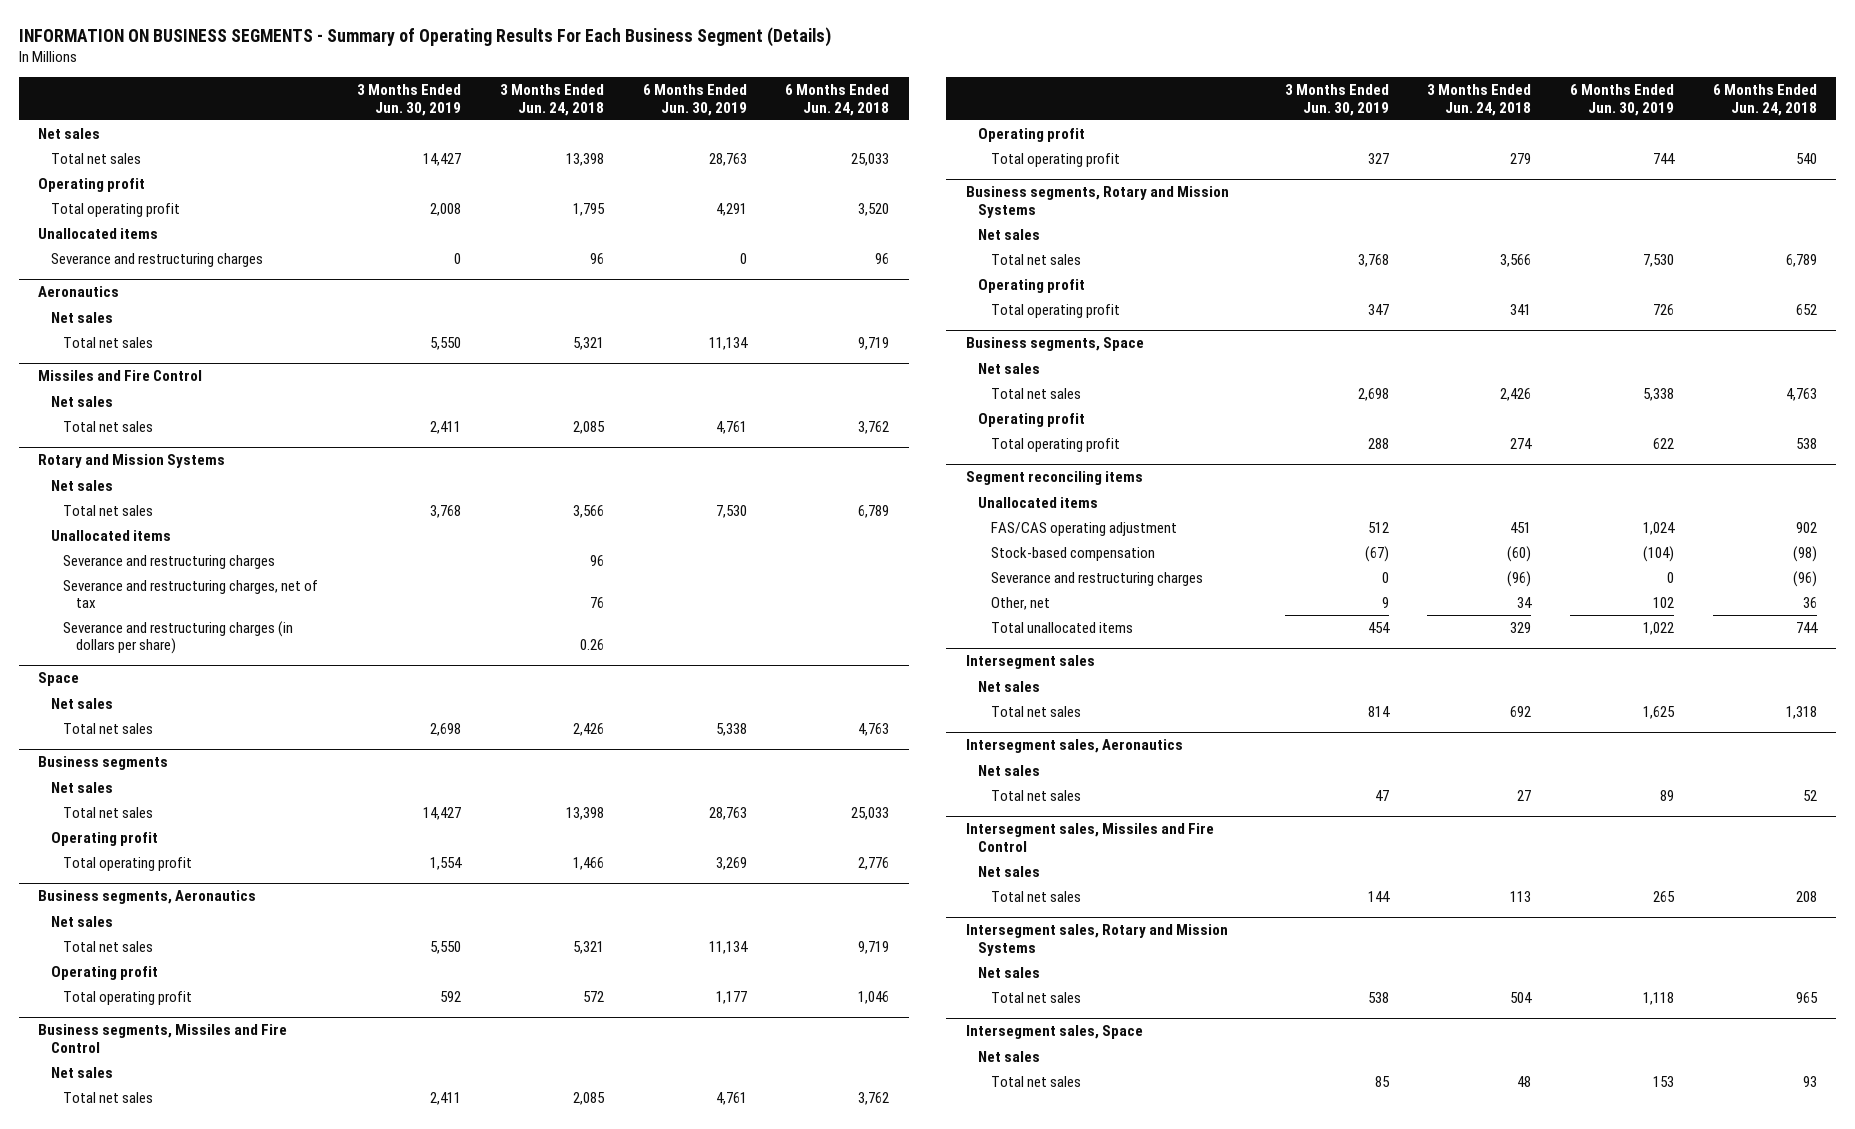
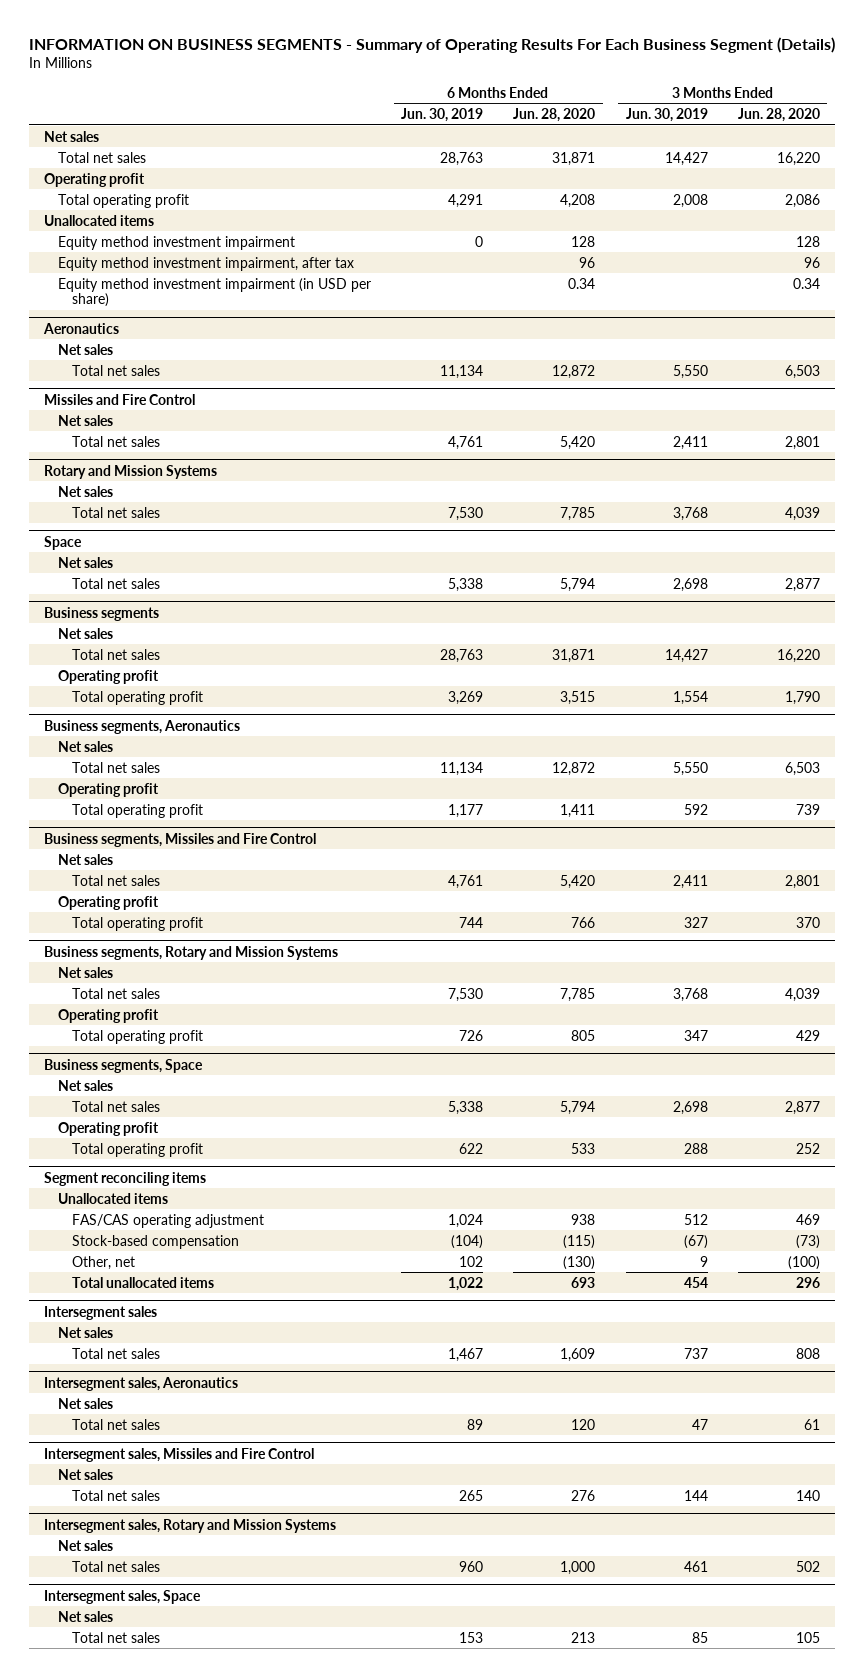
[499,84,604,116] 3 Months Ended Jun. 24, 2018 -> none
[785,84,890,116] 6 Months Ended Jun. 24, 2018 -> none
none -> [513,107,596,122] Jun. 28, 2020
none -> [737,107,820,122] Jun. 28, 2020
[50,252,263,267] Severance and restructuring charges -> none
none -> [58,235,296,250] Equity method investment impairment
none -> [58,256,355,271] Equity method investment impairment, after tax
none -> [58,277,372,308] Equity method investment impairment (in USD per share)
[50,529,171,541] Unallocated items -> none
[63,554,276,569] Severance and restructuring charges -> none
[63,579,319,609] Severance and restructuring charges, net of tax -> none
[63,620,294,655] Severance and restructuring charges (in dollars per share) -> none
[991,571,1204,586] Severance and restructuring charges -> none
[1367,705,1390,717] 814 -> [683,1347,708,1359] 737
[1643,705,1676,719] 1,625 -> [448,1347,484,1362] 1,467
[1367,991,1389,1003] 538 -> [683,1560,708,1572] 461
[1643,991,1675,1005] 1,118 -> [459,1560,484,1572] 960

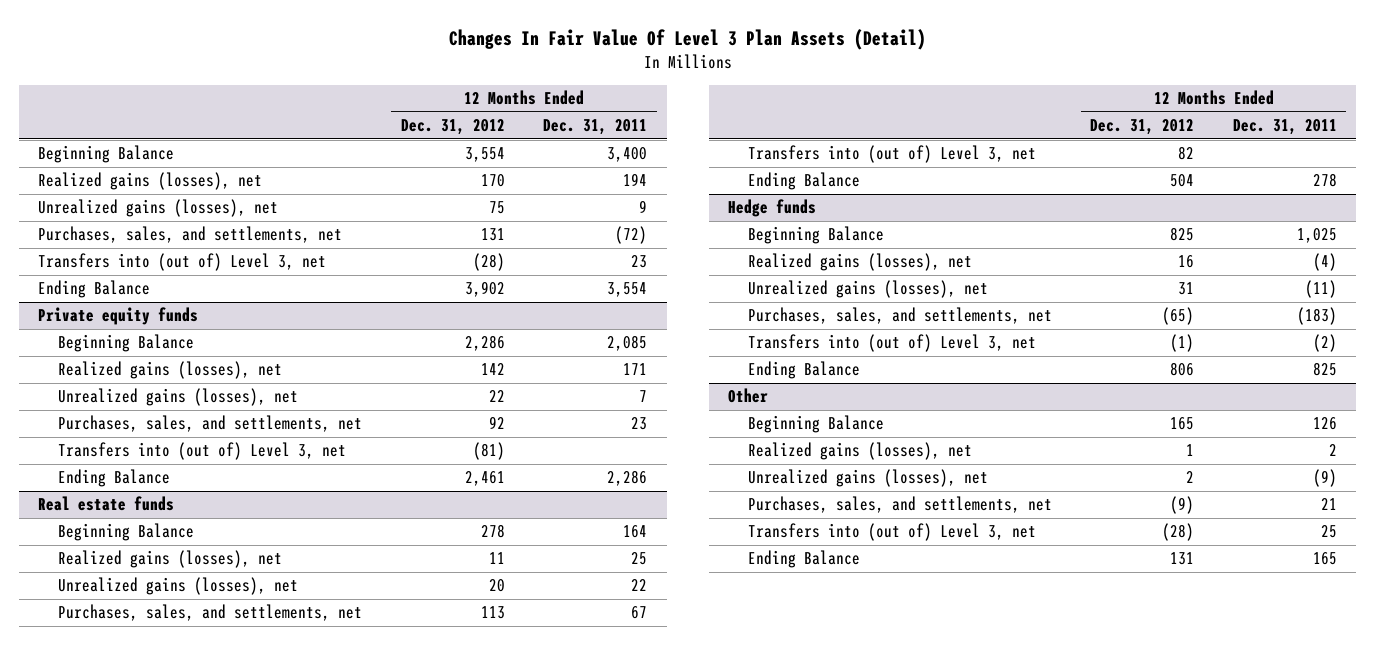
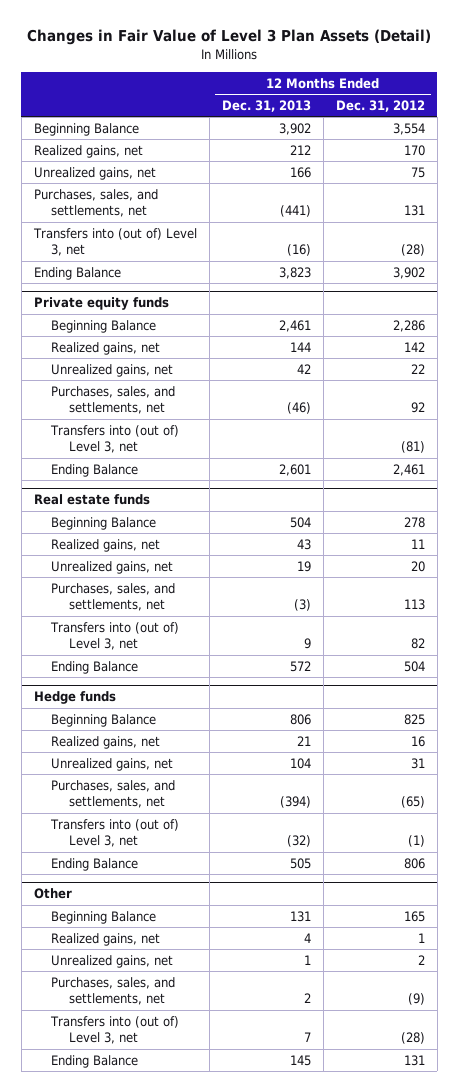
[448,29,926,51] Changes In Fair Value Of Level 3 Plan Assets (Detail) -> [27,29,432,46] Changes in Fair Value of Level 3 Plan Assets (Detail)
[543,119,648,136] Dec. 31, 2011 -> none
none -> [221,99,311,112] Dec. 31, 2013
[38,172,263,191] Realized gains (losses), net -> [33,144,143,158] Realized gains, net
[38,199,279,218] Unrealized gains (losses), net -> [33,166,156,180] Unrealized gains, net
[58,361,283,380] Realized gains (losses), net -> [51,341,161,355] Realized gains, net
[58,388,299,407] Unrealized gains (losses), net -> [51,363,174,377] Unrealized gains, net
[58,550,283,569] Realized gains (losses), net -> [51,538,161,552] Realized gains, net
[58,577,299,596] Unrealized gains (losses), net -> [51,560,174,574] Unrealized gains, net
[747,253,972,272] Realized gains (losses), net -> [51,735,161,749] Realized gains, net
[747,280,988,299] Unrealized gains (losses), net -> [51,757,174,771] Unrealized gains, net
[747,442,972,461] Realized gains (losses), net -> [51,932,161,946] Realized gains, net
[747,469,988,488] Unrealized gains (losses), net -> [51,954,174,968] Unrealized gains, net

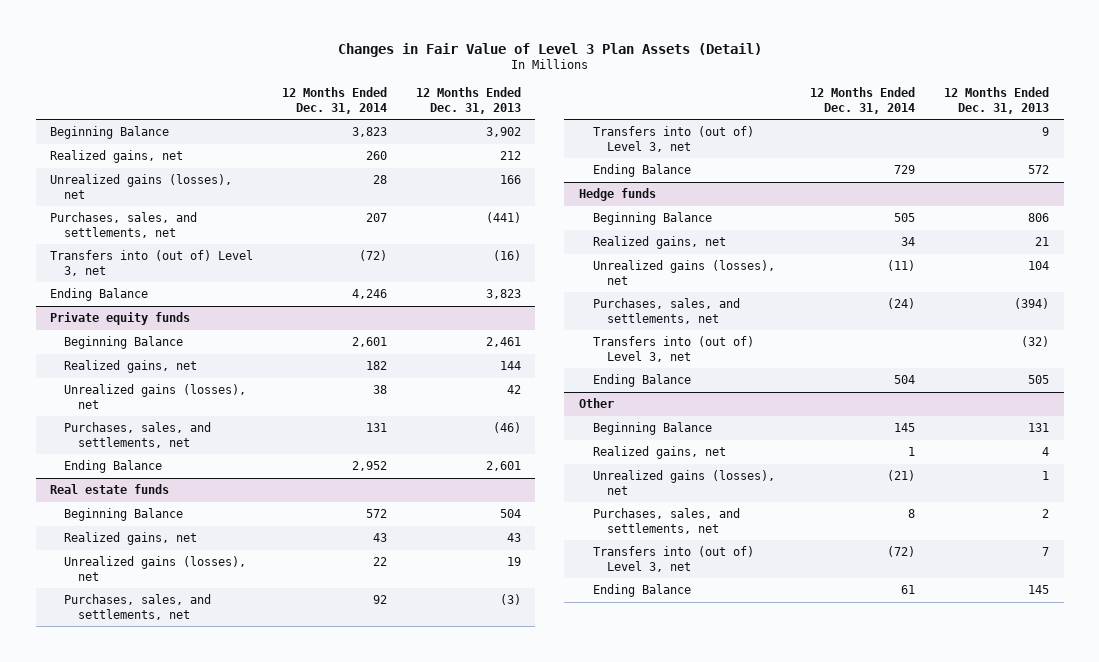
[335,99,425,112] Dec. 31, 2012 -> none
none -> [281,86,387,114] 12 Months Ended Dec. 31, 2014
[33,166,156,180] Unrealized gains, net -> [50,174,233,199] Unrealized gains (losses), net
[51,363,174,377] Unrealized gains, net -> [64,384,247,409] Unrealized gains (losses), net
[50,424,180,454] Transfers into (out of) Level 3, net -> none
[51,560,174,574] Unrealized gains, net -> [64,556,247,581] Unrealized gains (losses), net
[51,757,174,771] Unrealized gains, net -> [592,260,775,285] Unrealized gains (losses), net
[51,954,174,968] Unrealized gains, net -> [592,470,775,495] Unrealized gains (losses), net

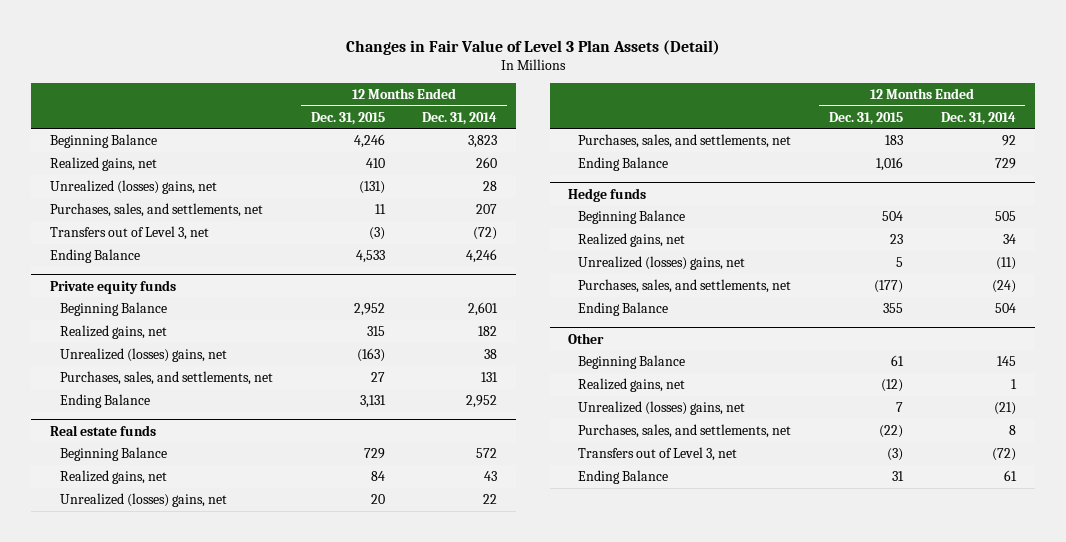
[415,86,521,114] 12 Months Ended Dec. 31, 2013 -> none
none -> [310,111,385,125] Dec. 31, 2015
[50,174,233,199] Unrealized gains (losses), net -> [50,179,218,194] Unrealized (losses) gains, net
[50,250,254,276] Transfers into (out of) Level 3, net -> [50,225,210,240] Transfers out of Level 3, net
[64,384,247,409] Unrealized gains (losses), net -> [59,347,227,362] Unrealized (losses) gains, net
[64,556,247,581] Unrealized gains (losses), net -> [59,492,227,507] Unrealized (losses) gains, net
[592,126,754,152] Transfers into (out of) Level 3, net -> none
[592,260,775,285] Unrealized gains (losses), net -> [578,255,746,270] Unrealized (losses) gains, net
[592,336,754,362] Transfers into (out of) Level 3, net -> none
[592,470,775,495] Unrealized gains (losses), net -> [578,400,746,415] Unrealized (losses) gains, net
[592,546,754,572] Transfers into (out of) Level 3, net -> [578,446,738,461] Transfers out of Level 3, net

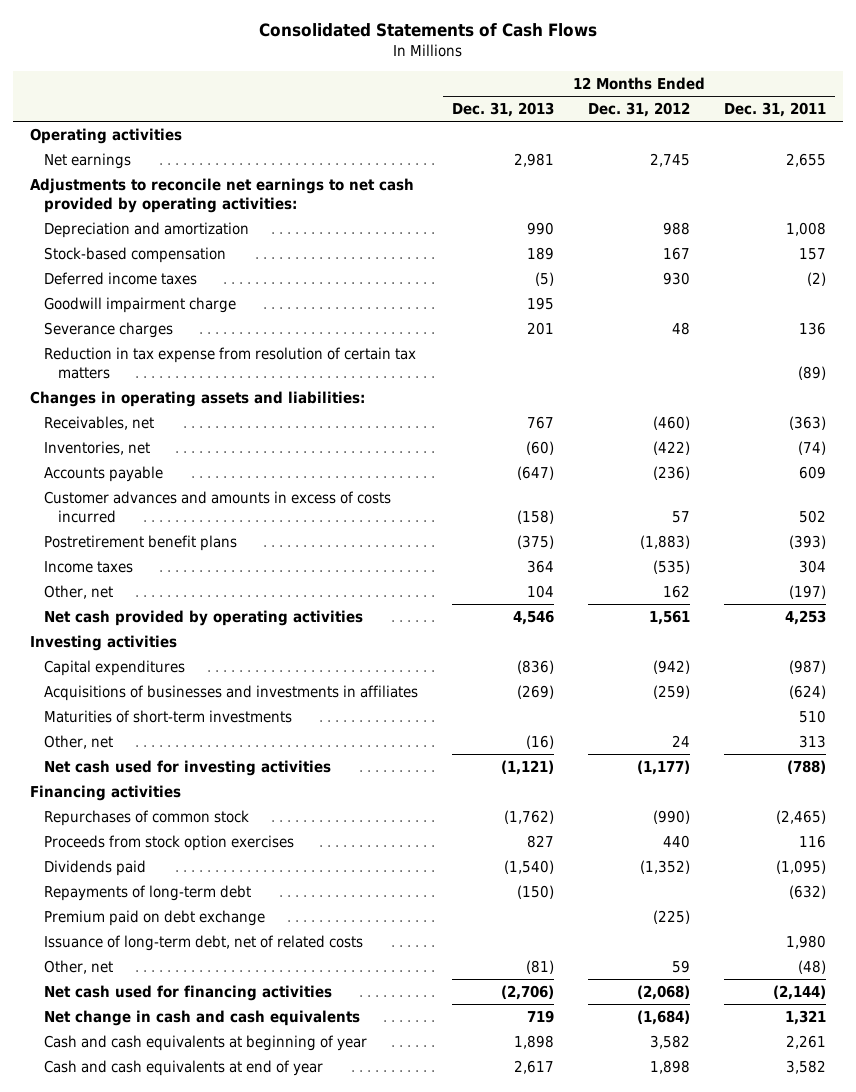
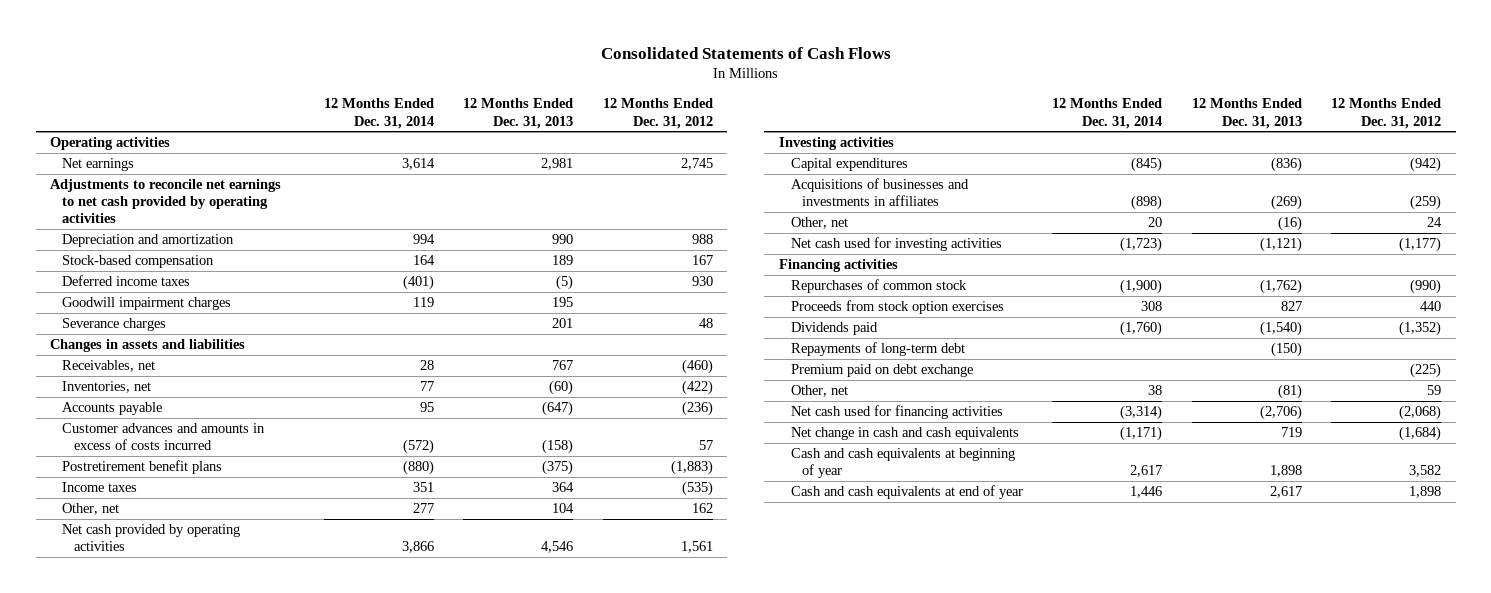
[724,102,827,118] Dec. 31, 2011 -> none
none -> [323,98,434,129] 12 Months Ended Dec. 31, 2014
[29,178,414,214] Adjustments to reconcile net earnings to net cash provided by operating activities: -> [50,179,282,224] Adjustments to reconcile net earnings to net cash provided by operating activities
[43,297,236,314] Goodwill impairment charge -> [62,297,232,311] Goodwill impairment charges
[43,347,416,380] Reduction in tax expense from resolution of certain tax matters -> none
[29,391,365,408] Changes in operating assets and liabilities: -> [50,339,246,353] Changes in assets and liabilities
[43,710,292,724] Maturities of short-term investments -> none
[43,935,363,952] Issuance of long-term debt, net of related costs -> none

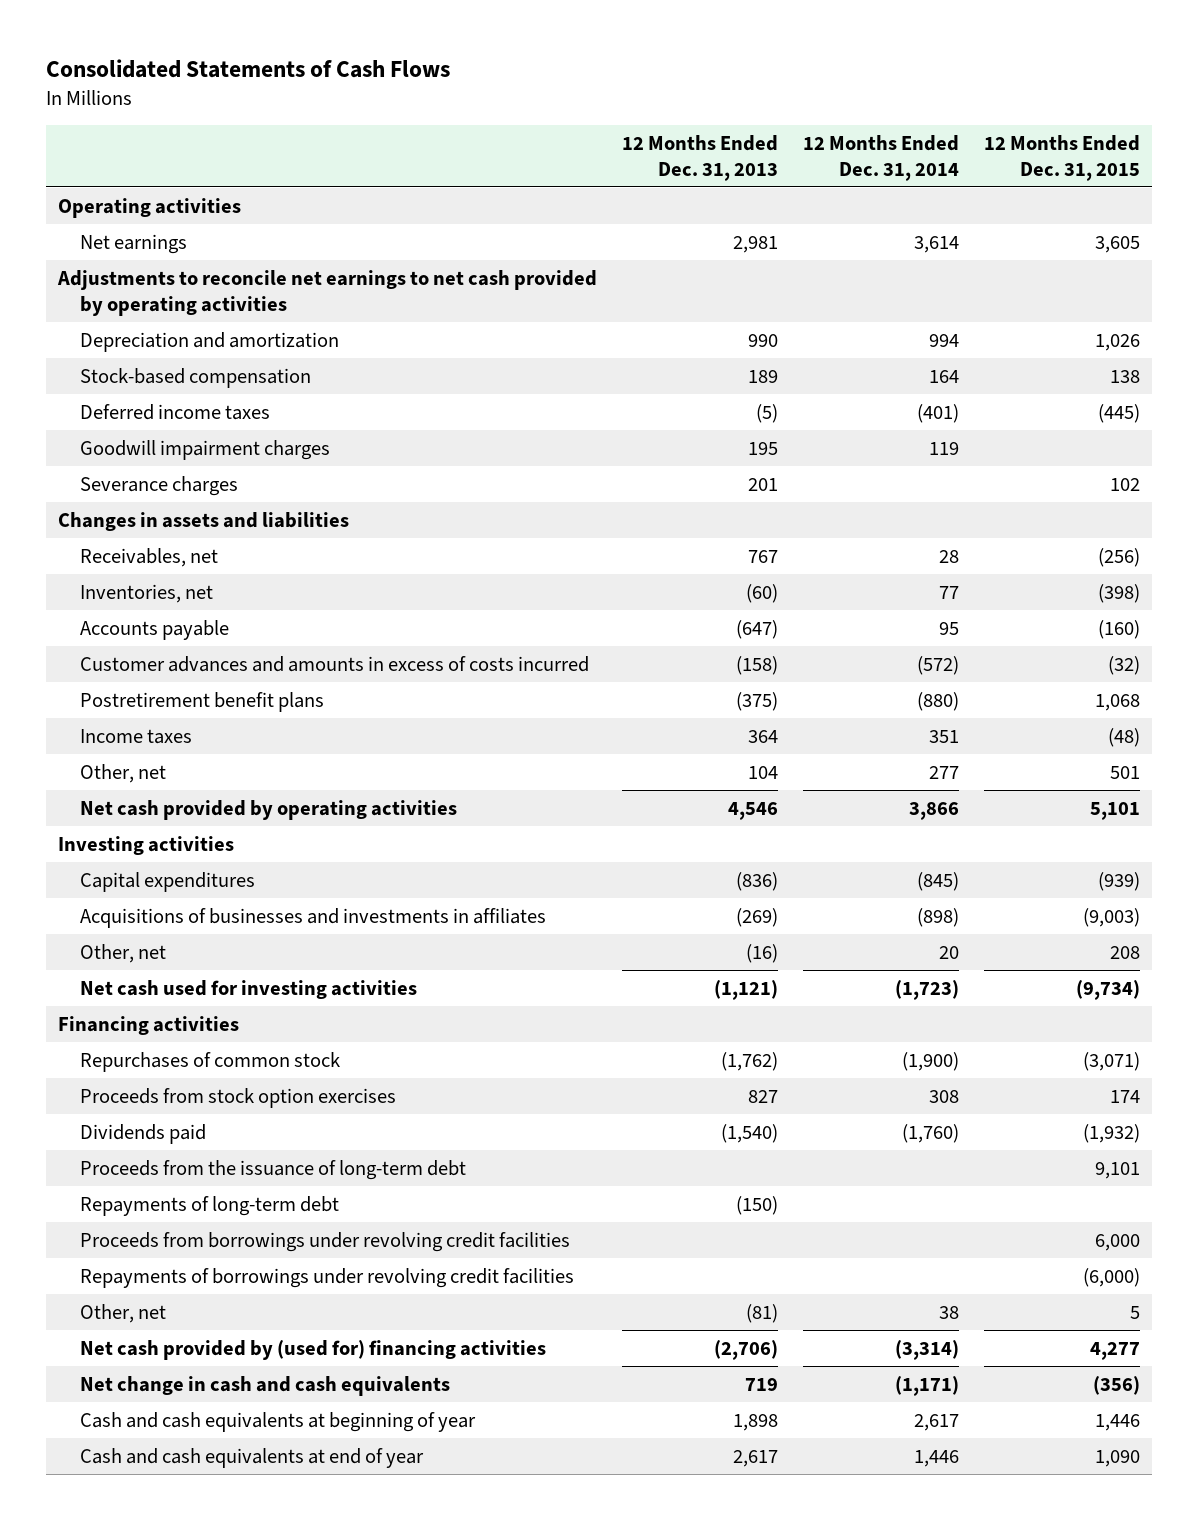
[602,98,713,129] 12 Months Ended Dec. 31, 2012 -> none
none -> [983,134,1140,181] 12 Months Ended Dec. 31, 2015
none -> [80,1159,467,1180] Proceeds from the issuance of long-term debt
[790,364,973,378] Premium paid on debt exchange -> none
none -> [80,1231,571,1252] Proceeds from borrowings under revolving credit facilities
none -> [80,1267,575,1288] Repayments of borrowings under revolving credit facilities
[790,405,1003,420] Net cash used for financing activities -> [80,1339,547,1360] Net cash provided by (used for) financing activities

